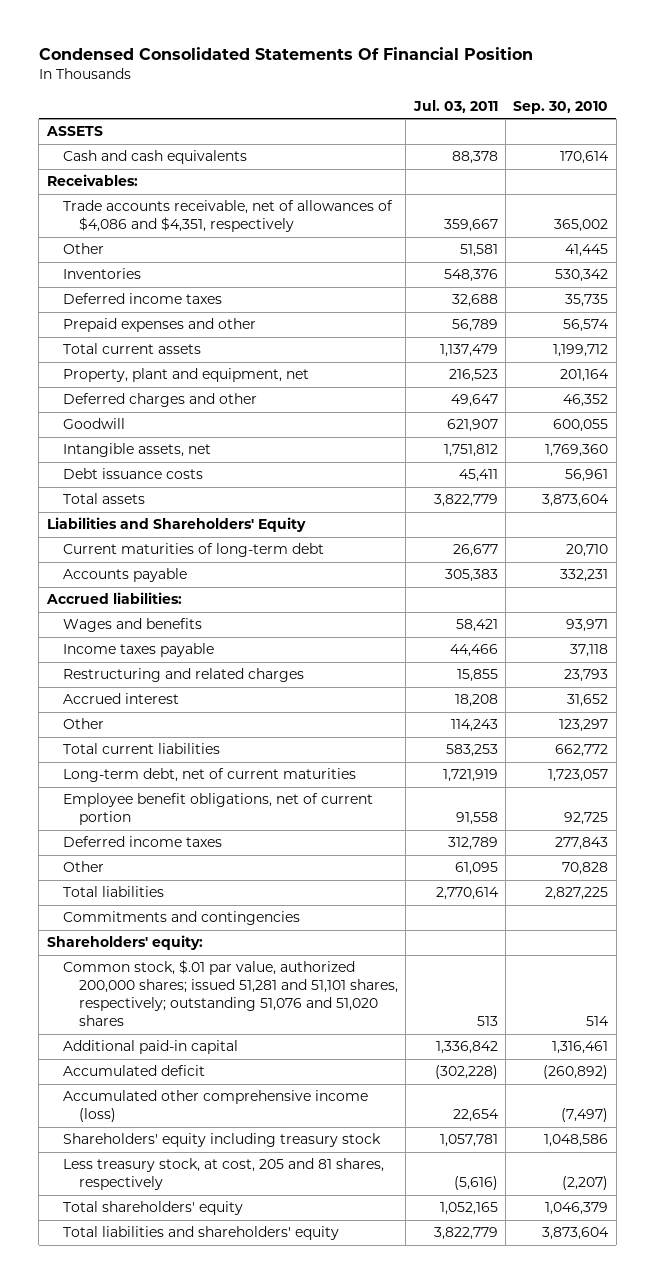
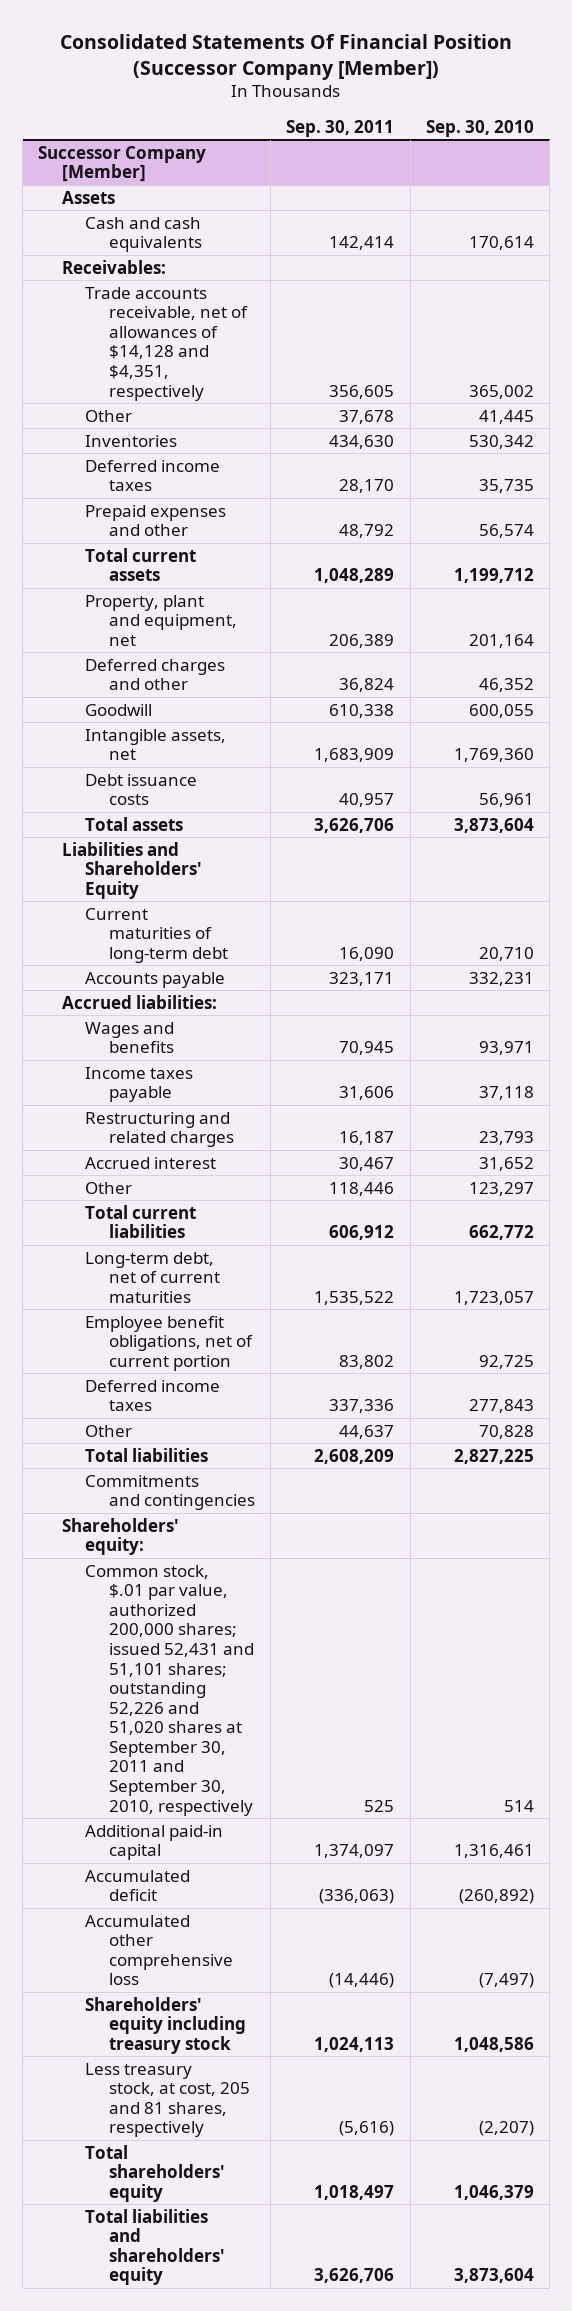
[38,47,533,61] Condensed Consolidated Statements Of Financial Position -> [60,33,513,80] Consolidated Statements Of Financial Position (Successor Company [Member])
[412,99,498,113] Jul. 03, 2011 -> none
none -> [286,119,395,137] Sep. 30, 2011
none -> [38,145,207,183] Successor Company [Member]
[45,126,103,137] ASSETS -> [61,190,115,204] Assets
[62,200,393,233] Trade accounts receivable, net of allowances of $4,086 and $4,351, respectively -> [85,286,248,401] Trade accounts receivable, net of allowances of $14,128 and $4,351, respectively
[62,960,398,1027] Common stock, $.01 par value, authorized 200,000 shares; issued 51,281 and 51,101 shares, respectively; outstanding 51,076 and 51,020 shares -> [85,1564,254,1816] Common stock, $.01 par value, authorized 200,000 shares; issued 52,431 and 51,101 shares; outstanding 52,226 and 51,020 shares at September 30, 2011 and September 30, 2010, respectively
[62,1090,368,1123] Accumulated other comprehensive income (loss) -> [85,1914,233,1986] Accumulated other comprehensive loss

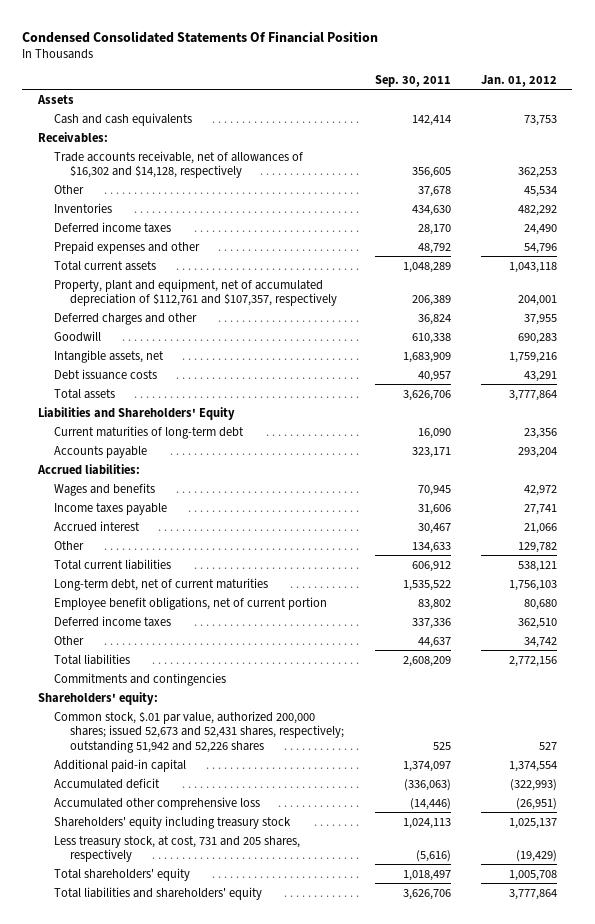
[60,33,513,80] Consolidated Statements Of Financial Position (Successor Company [Member]) -> [22,30,379,43] Condensed Consolidated Statements Of Financial Position
[425,119,534,137] Sep. 30, 2010 -> none
none -> [481,75,558,88] Jan. 01, 2012
[38,145,207,183] Successor Company [Member] -> none
[85,286,248,401] Trade accounts receivable, net of allowances of $14,128 and $4,351, respectively -> [53,150,303,179] Trade accounts receivable, net of allowances of $16,302 and $14,128, respectively
[85,594,237,646] Property, plant and equipment, net -> [53,278,337,307] Property, plant and equipment, net of accumulated depreciation of $112,761 and $107,357, respectively
[85,1111,234,1148] Restructuring and related charges -> none
[329,1181,395,1196] 118,446 -> [411,541,451,553] 134,633
[85,1564,254,1816] Common stock, $.01 par value, authorized 200,000 shares; issued 52,431 and 51,101 shares; outstanding 52,226 and 51,020 shares at September 30, 2011 and September 30, 2010, respectively -> [53,710,344,753] Common stock, $.01 par value, authorized 200,000 shares; issued 52,673 and 52,431 shares, respectively; outstanding 51,942 and 52,226 shares
[85,2062,250,2138] Less treasury stock, at cost, 205 and 81 shares, respectively -> [53,835,300,863] Less treasury stock, at cost, 731 and 205 shares, respectively

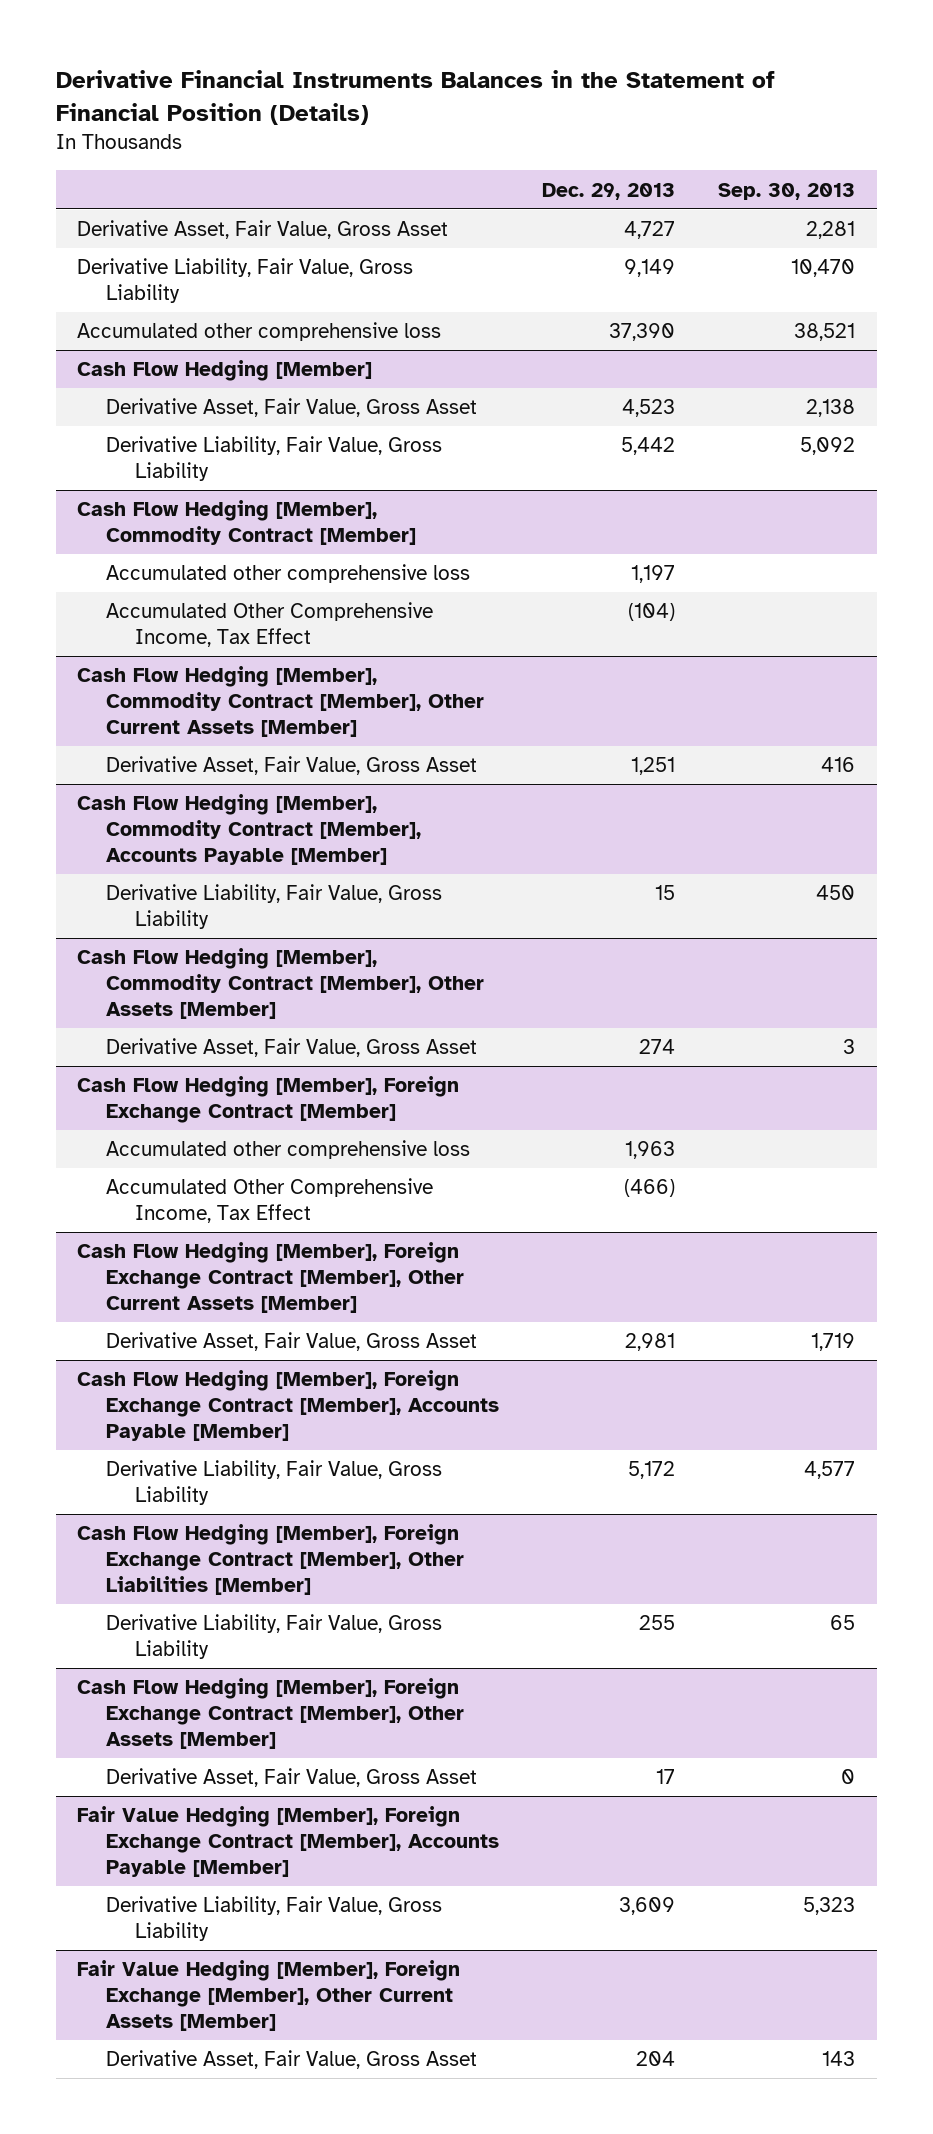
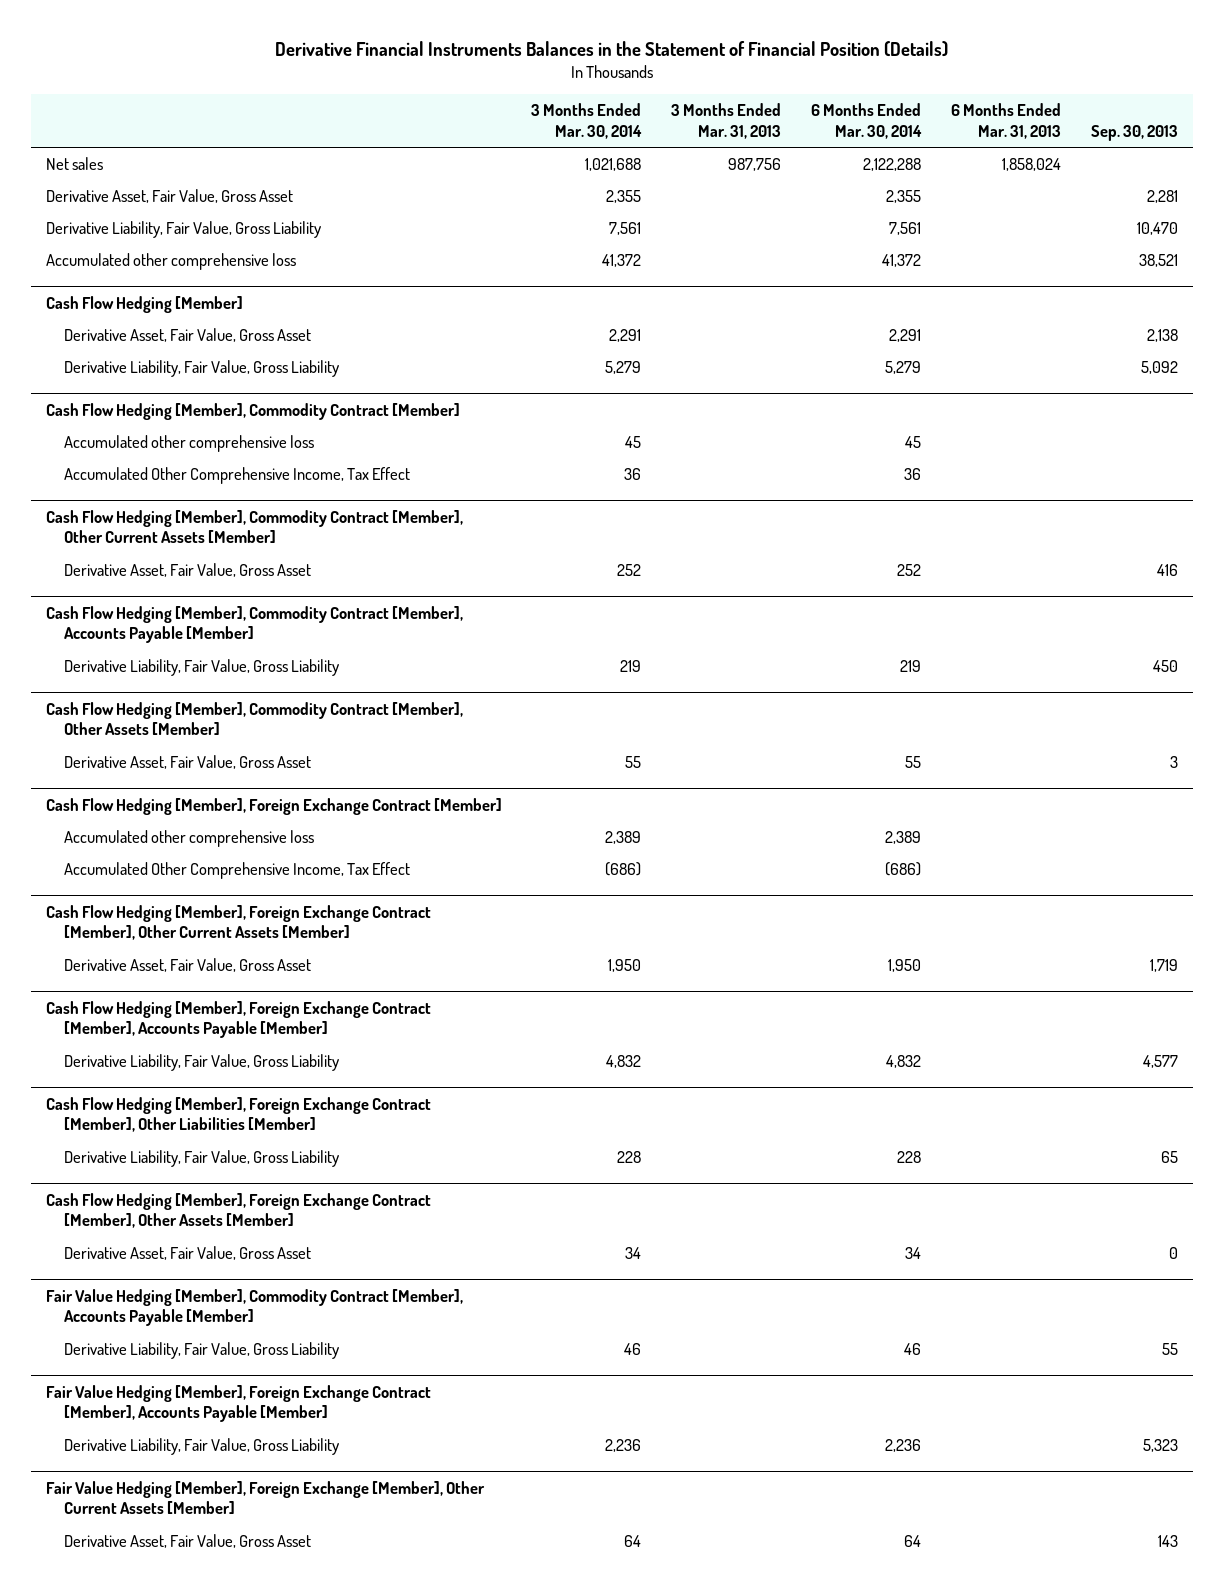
[542,182,676,200] Dec. 29, 2013 -> none
none -> [531,103,643,140] 3 Months Ended Mar. 30, 2014
none -> [671,103,782,140] 3 Months Ended Mar. 31, 2013
none -> [811,103,923,140] 6 Months Ended Mar. 30, 2014
none -> [951,103,1062,140] 6 Months Ended Mar. 31, 2013
none -> [45,157,103,171] Net sales
none -> [45,1288,463,1327] Fair Value Hedging [Member], Commodity Contract [Member], Accounts Payable [Member]
none -> [63,1342,339,1360] Derivative Liability, Fair Value, Gross Liability

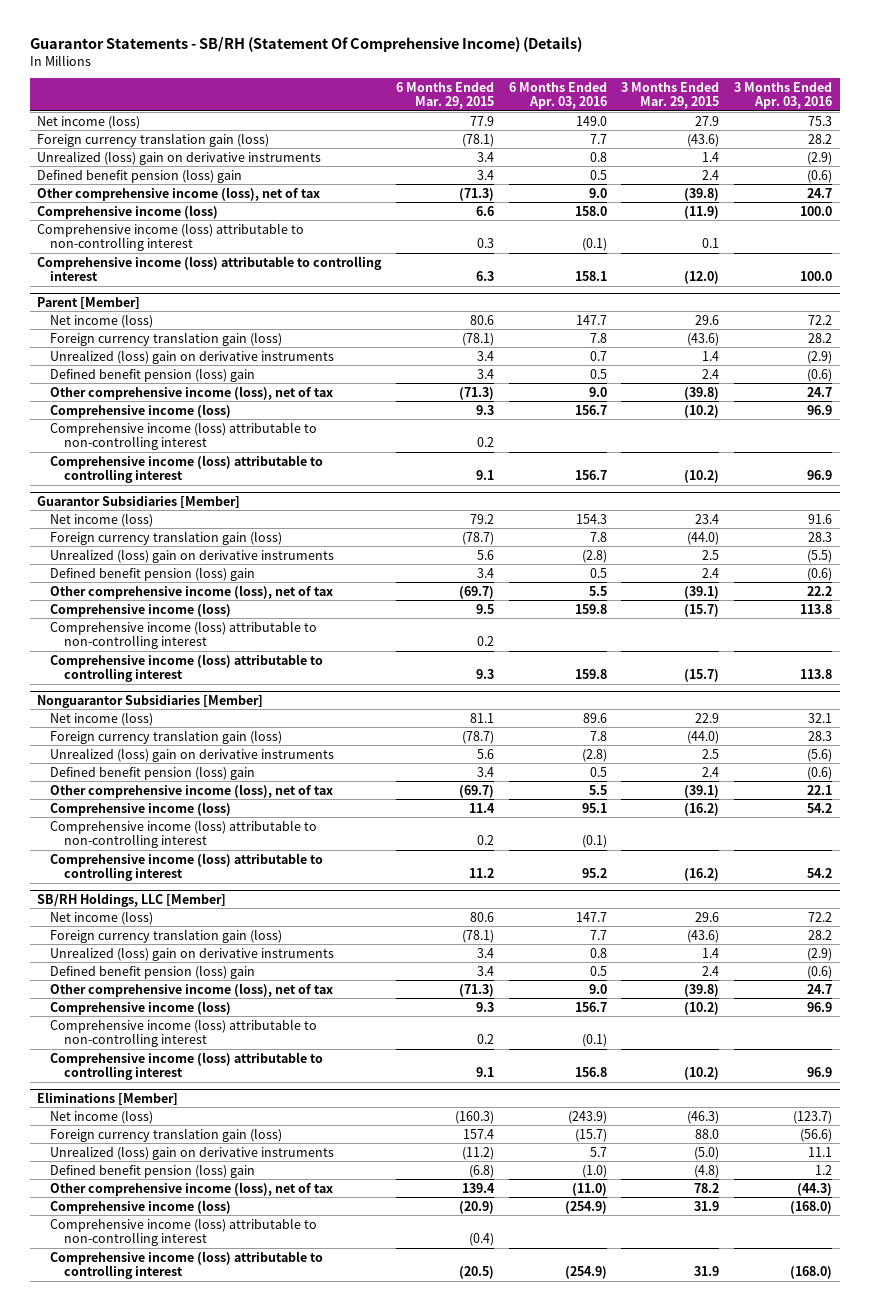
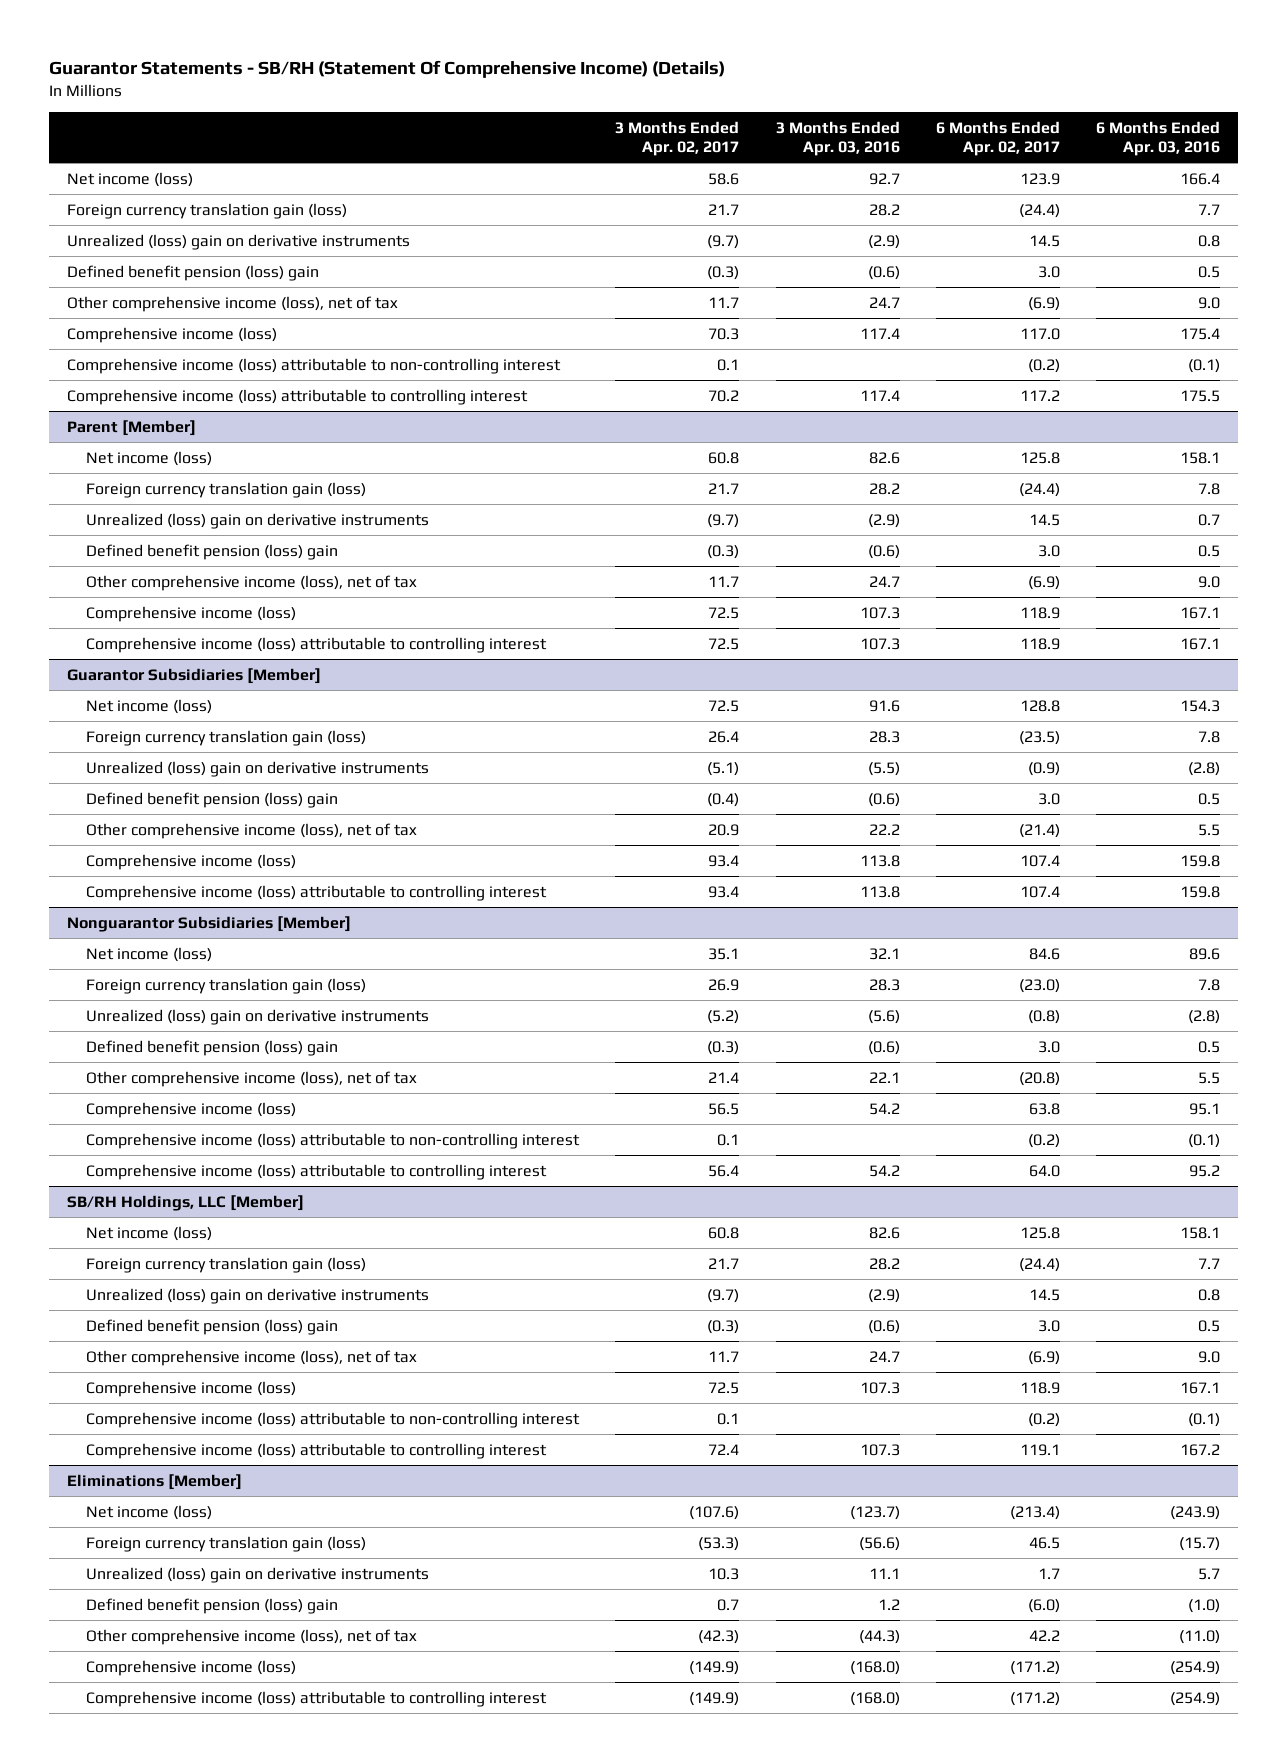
[395,81,494,110] 6 Months Ended Mar. 29, 2015 -> none
[621,81,720,110] 3 Months Ended Mar. 29, 2015 -> none
none -> [615,120,740,156] 3 Months Ended Apr. 02, 2017
none -> [935,120,1060,156] 6 Months Ended Apr. 02, 2017
[575,115,607,126] 149.0 -> [1180,172,1221,185] 166.4
[808,115,833,126] 75.3 -> [868,172,900,185] 92.7
[574,205,607,216] 158.0 -> [1180,327,1221,340] 175.4
[800,205,833,216] 100.0 -> [859,327,900,339] 117.4
[574,271,607,282] 158.1 -> [1180,389,1221,402] 175.5
[800,271,833,282] 100.0 -> [859,389,900,401] 117.4
[575,314,607,325] 147.7 -> [1180,451,1221,464] 158.1
[808,314,833,325] 72.2 -> [868,451,900,464] 82.6
[50,421,318,451] Comprehensive income (loss) attributable to non-controlling interest -> none
[574,404,607,415] 156.7 -> [1180,606,1221,619] 167.1
[807,404,833,415] 96.9 -> [859,606,900,619] 107.3
[574,470,607,481] 156.7 -> [1180,637,1221,650] 167.1
[807,470,833,481] 96.9 -> [859,637,900,650] 107.3
[50,620,318,650] Comprehensive income (loss) attributable to non-controlling interest -> none
[575,911,607,922] 147.7 -> [1180,1226,1221,1239] 158.1
[808,911,833,922] 72.2 -> [868,1226,900,1239] 82.6
[574,1001,607,1012] 156.7 -> [1180,1381,1221,1394] 167.1
[807,1001,833,1012] 96.9 -> [859,1381,900,1394] 107.3
[574,1067,607,1078] 156.8 -> [1180,1443,1221,1456] 167.2
[807,1067,833,1078] 96.9 -> [859,1443,900,1456] 107.3
[50,1217,318,1247] Comprehensive income (loss) attributable to non-controlling interest -> none

